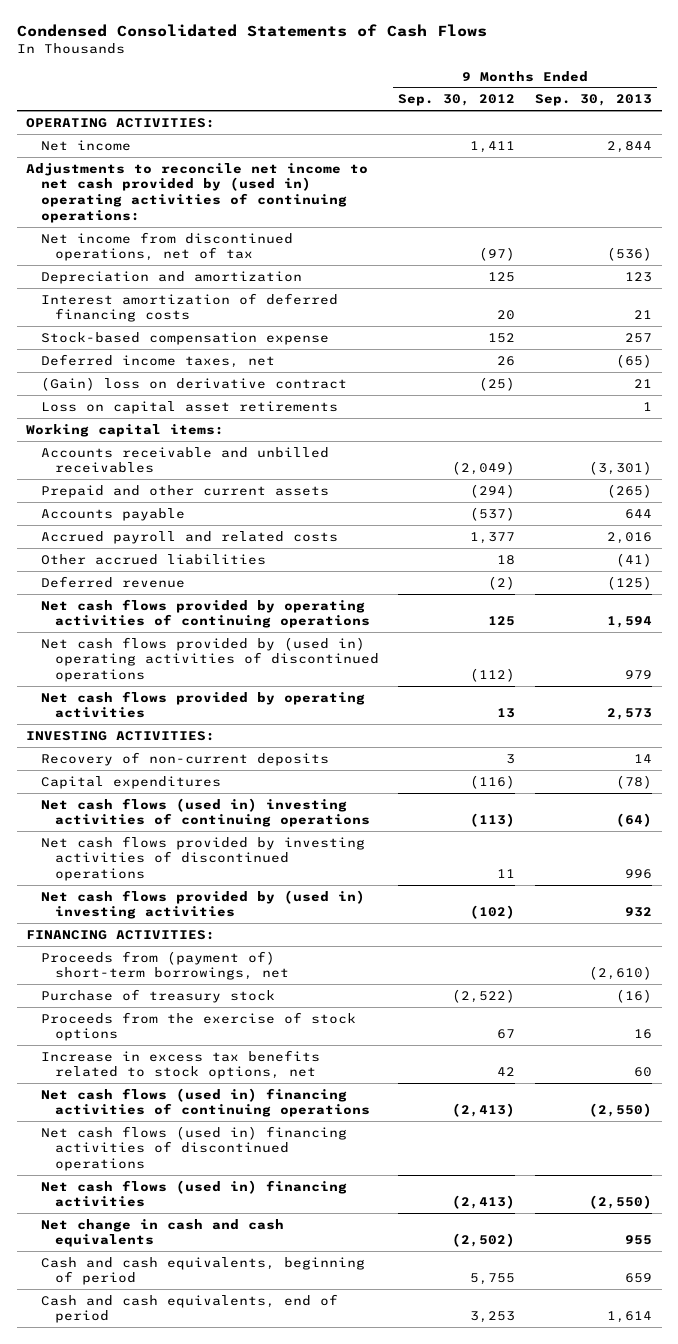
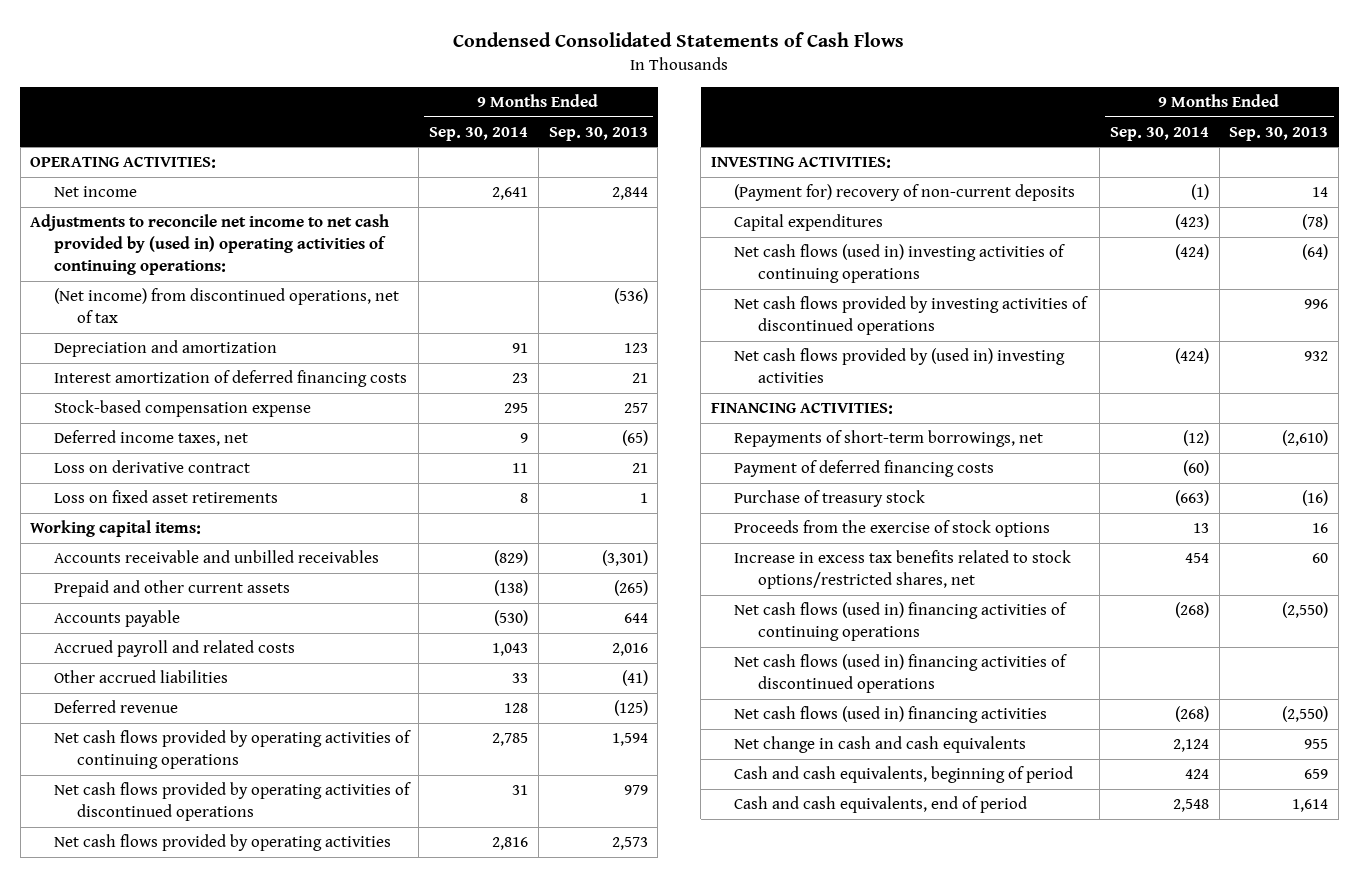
[398,94,516,107] Sep. 30, 2012 -> none
none -> [429,126,529,141] Sep. 30, 2014
[40,231,293,262] Net income from discontinued operations, net of tax -> [53,288,399,324] (Net income) from discontinued operations, net of tax
[40,376,347,391] (Gain) loss on derivative contract -> [53,460,250,474] Loss on derivative contract
[40,400,338,414] Loss on capital asset retirements -> [53,490,278,504] Loss on fixed asset retirements
[40,636,379,682] Net cash flows provided by (used in) operating activities of discontinued operations -> [53,782,411,822] Net cash flows provided by operating activities of discontinued operations
[40,751,329,766] Recovery of non-current deposits -> [734,184,1076,202] (Payment for) recovery of non-current deposits
[40,950,289,981] Proceeds from (payment of) short-term borrowings, net -> [734,430,1044,448] Repayments of short-term borrowings, net
none -> [734,460,995,478] Payment of deferred financing costs
[40,1049,320,1080] Increase in excess tax benefits related to stock options, net -> [734,550,1072,590] Increase in excess tax benefits related to stock options/restricted shares, net

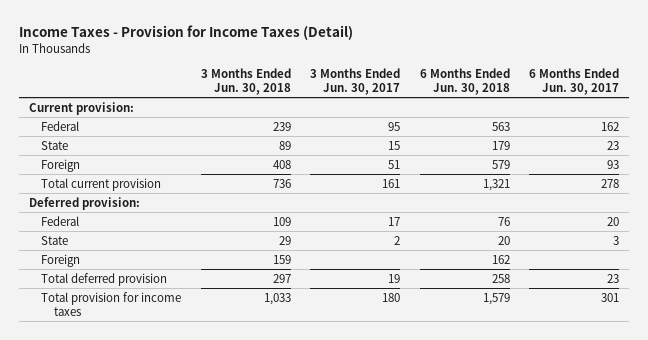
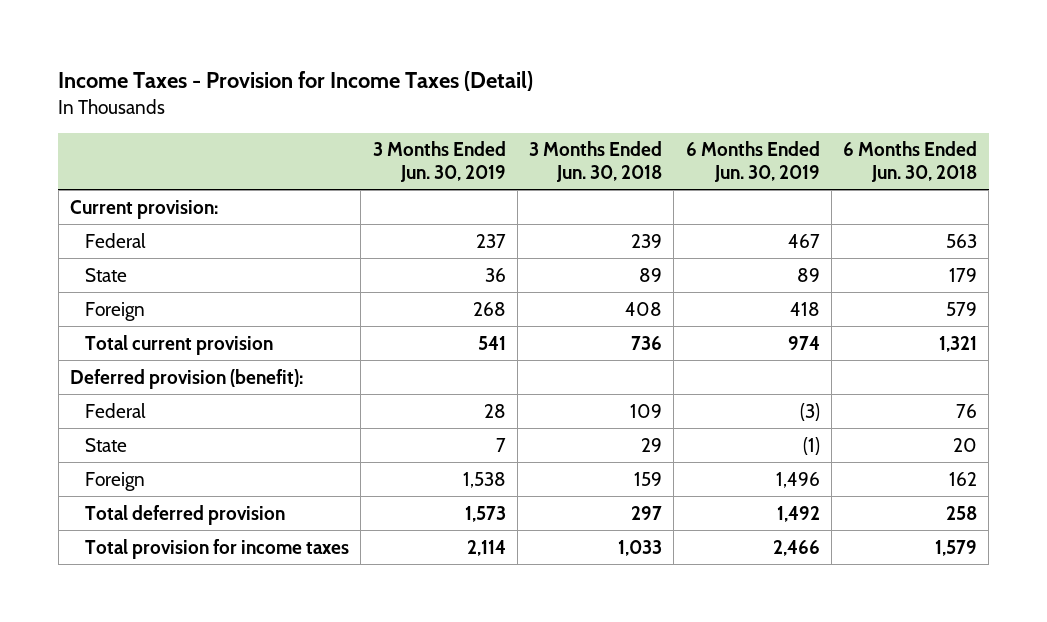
[310,68,401,96] 3 Months Ended Jun. 30, 2017 -> none
[529,68,620,96] 6 Months Ended Jun. 30, 2017 -> none
none -> [372,141,506,183] 3 Months Ended Jun. 30, 2019
none -> [685,141,820,183] 6 Months Ended Jun. 30, 2019
[28,196,140,210] Deferred provision: -> [70,368,304,389] Deferred provision (benefit):

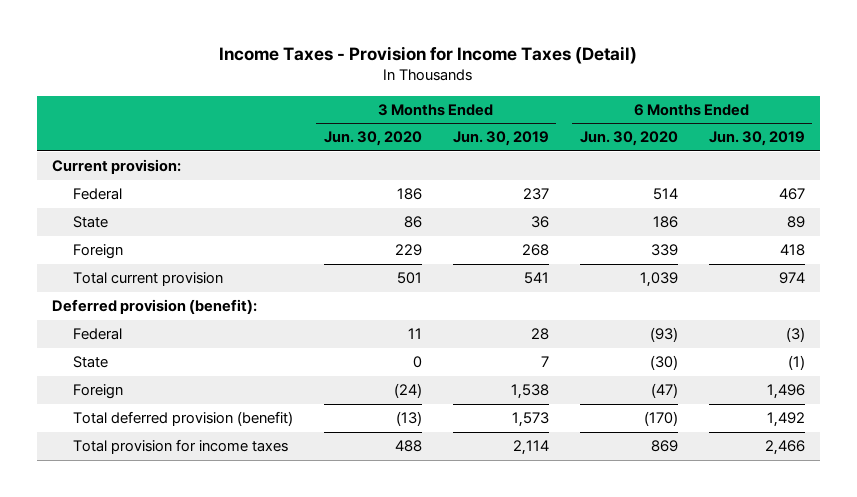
[529,141,663,183] 3 Months Ended Jun. 30, 2018 -> none
[843,141,978,183] 6 Months Ended Jun. 30, 2018 -> none
none -> [323,131,422,147] Jun. 30, 2020
none -> [579,131,678,147] Jun. 30, 2020
[85,504,286,525] Total deferred provision -> [72,411,293,427] Total deferred provision (benefit)

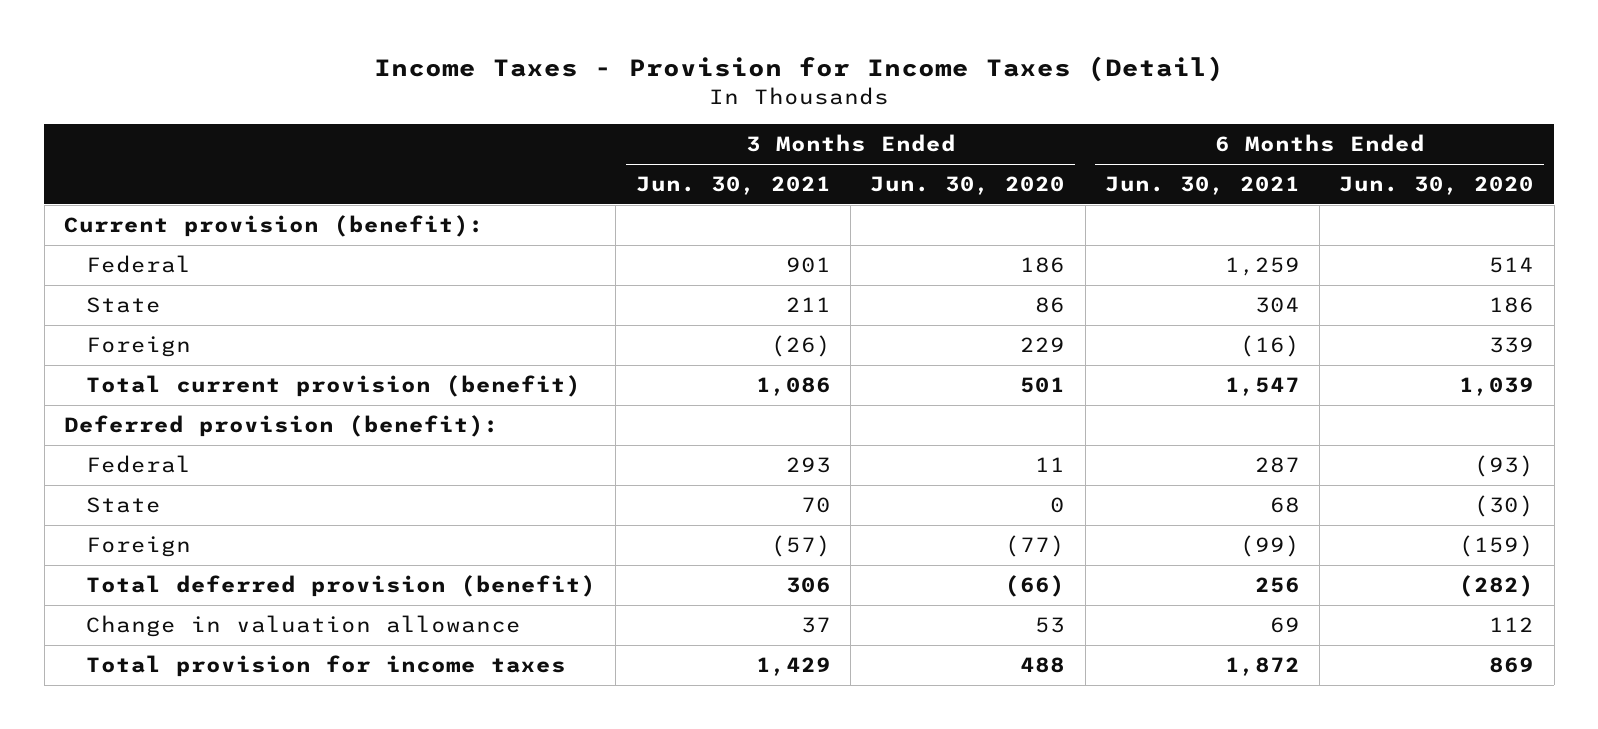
[452,131,549,147] Jun. 30, 2019 -> none
[708,131,805,147] Jun. 30, 2019 -> none
none -> [635,176,831,196] Jun. 30, 2021
none -> [1104,176,1300,196] Jun. 30, 2021
[52,159,182,175] Current provision: -> [63,215,484,238] Current provision (benefit):
[72,272,223,287] Total current provision -> [86,375,582,398] Total current provision (benefit)
[393,383,422,399] (24) -> [1005,535,1066,558] (77)
[650,383,678,399] (47) -> [1459,535,1535,558] (159)
[395,411,422,427] (13) -> [1005,575,1066,598] (66)
[643,411,678,427] (170) -> [1459,575,1535,598] (282)
none -> [86,615,522,638] Change in valuation allowance

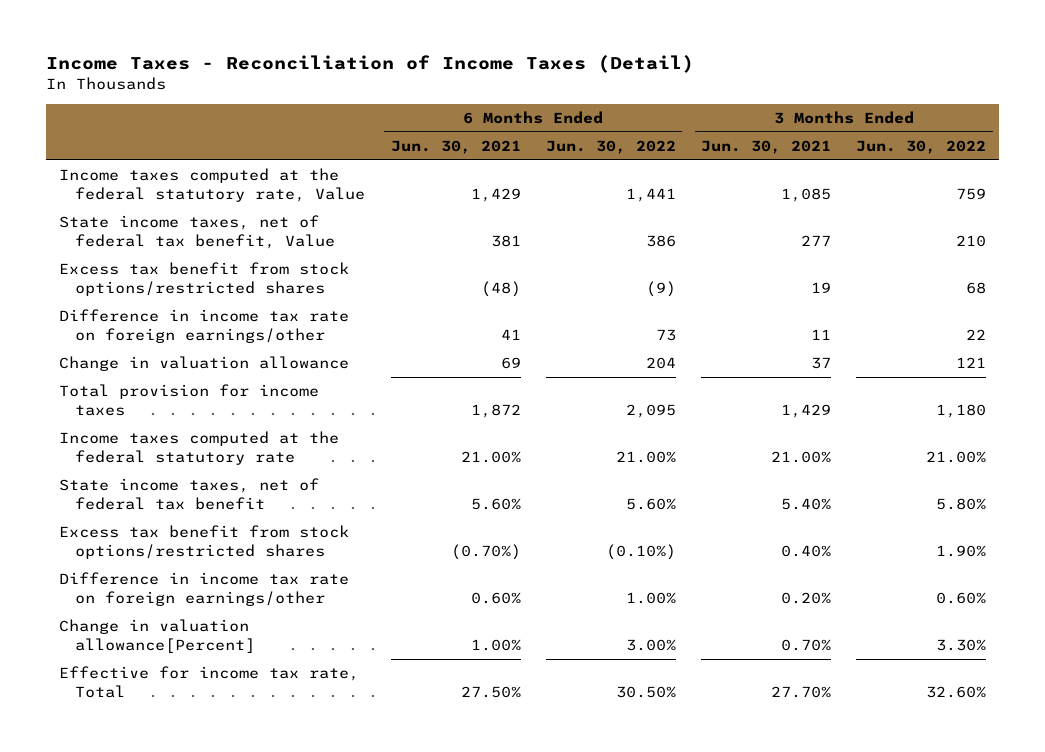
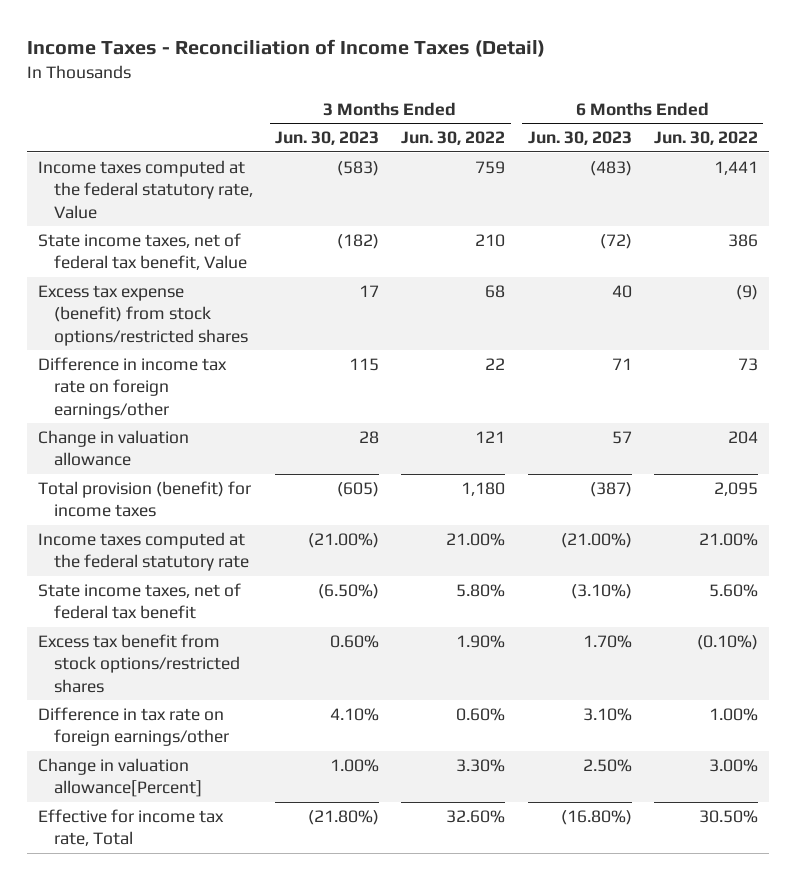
[390,140,521,155] Jun. 30, 2021 -> none
[701,140,832,155] Jun. 30, 2021 -> none
none -> [275,131,380,146] Jun. 30, 2023
none -> [527,131,632,146] Jun. 30, 2023
[58,262,349,296] Excess tax benefit from stock options/restricted shares -> [38,284,249,346] Excess tax expense (benefit) from stock options/restricted shares
[58,384,319,416] Total provision for income taxes -> [38,480,252,518] Total provision (benefit) for income taxes
[58,572,349,606] Difference in income tax rate on foreign earnings/other -> [38,706,230,747] Difference in tax rate on foreign earnings/other

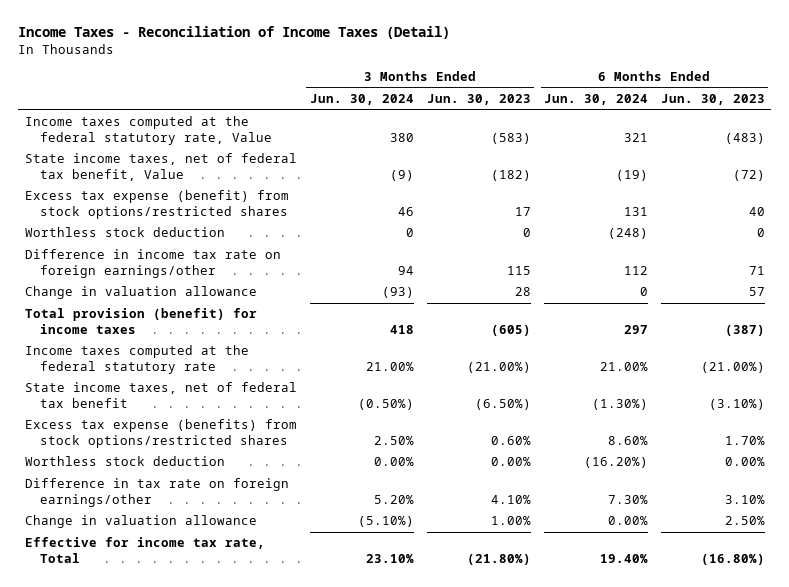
[401,131,506,146] Jun. 30, 2022 -> none
[653,131,758,146] Jun. 30, 2022 -> none
none -> [309,94,414,106] Jun. 30, 2024
none -> [543,94,648,106] Jun. 30, 2024
none -> [24,227,225,238] Worthless stock deduction
[38,633,241,693] Excess tax benefit from stock options/restricted shares -> [24,419,297,448] Excess tax expense (benefits) from stock options/restricted shares
none -> [24,456,225,467] Worthless stock deduction
[38,757,203,798] Change in valuation allowance[Percent] -> [24,515,257,529] Change in valuation allowance

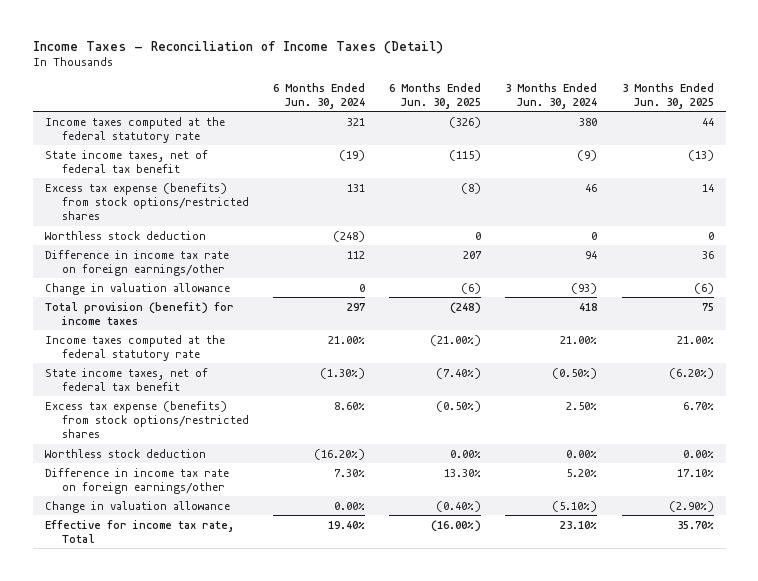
[426,94,531,106] Jun. 30, 2023 -> none
[660,94,765,106] Jun. 30, 2023 -> none
none -> [389,82,482,109] 6 Months Ended Jun. 30, 2025
none -> [621,82,714,109] 3 Months Ended Jun. 30, 2025
[24,116,272,145] Income taxes computed at the federal statutory rate, Value -> [44,116,225,143] Income taxes computed at the federal statutory rate
[24,153,297,181] State income taxes, net of federal tax benefit, Value -> [44,149,208,173] State income taxes, net of federal tax benefit
[24,190,289,219] Excess tax expense (benefit) from stock options/restricted shares -> [44,182,250,220] Excess tax expense (benefits) from stock options/restricted shares
[24,478,289,507] Difference in tax rate on foreign earnings/other -> [44,467,229,494] Difference in income tax rate on foreign earnings/other

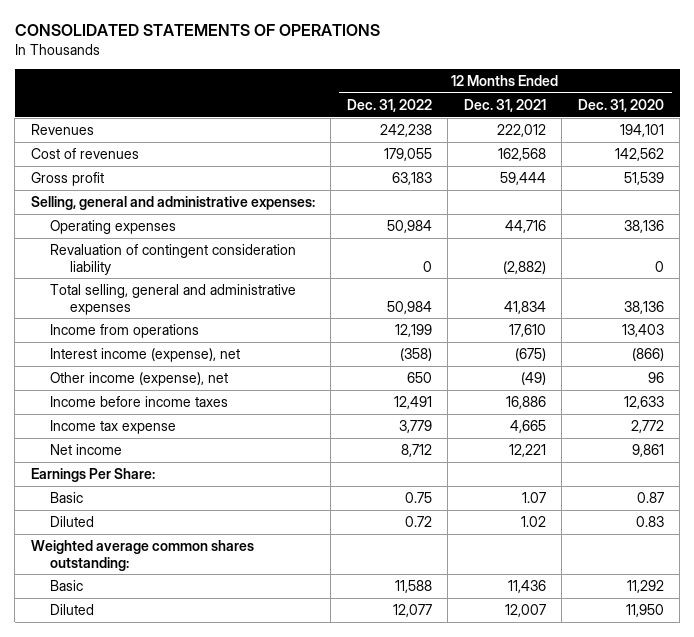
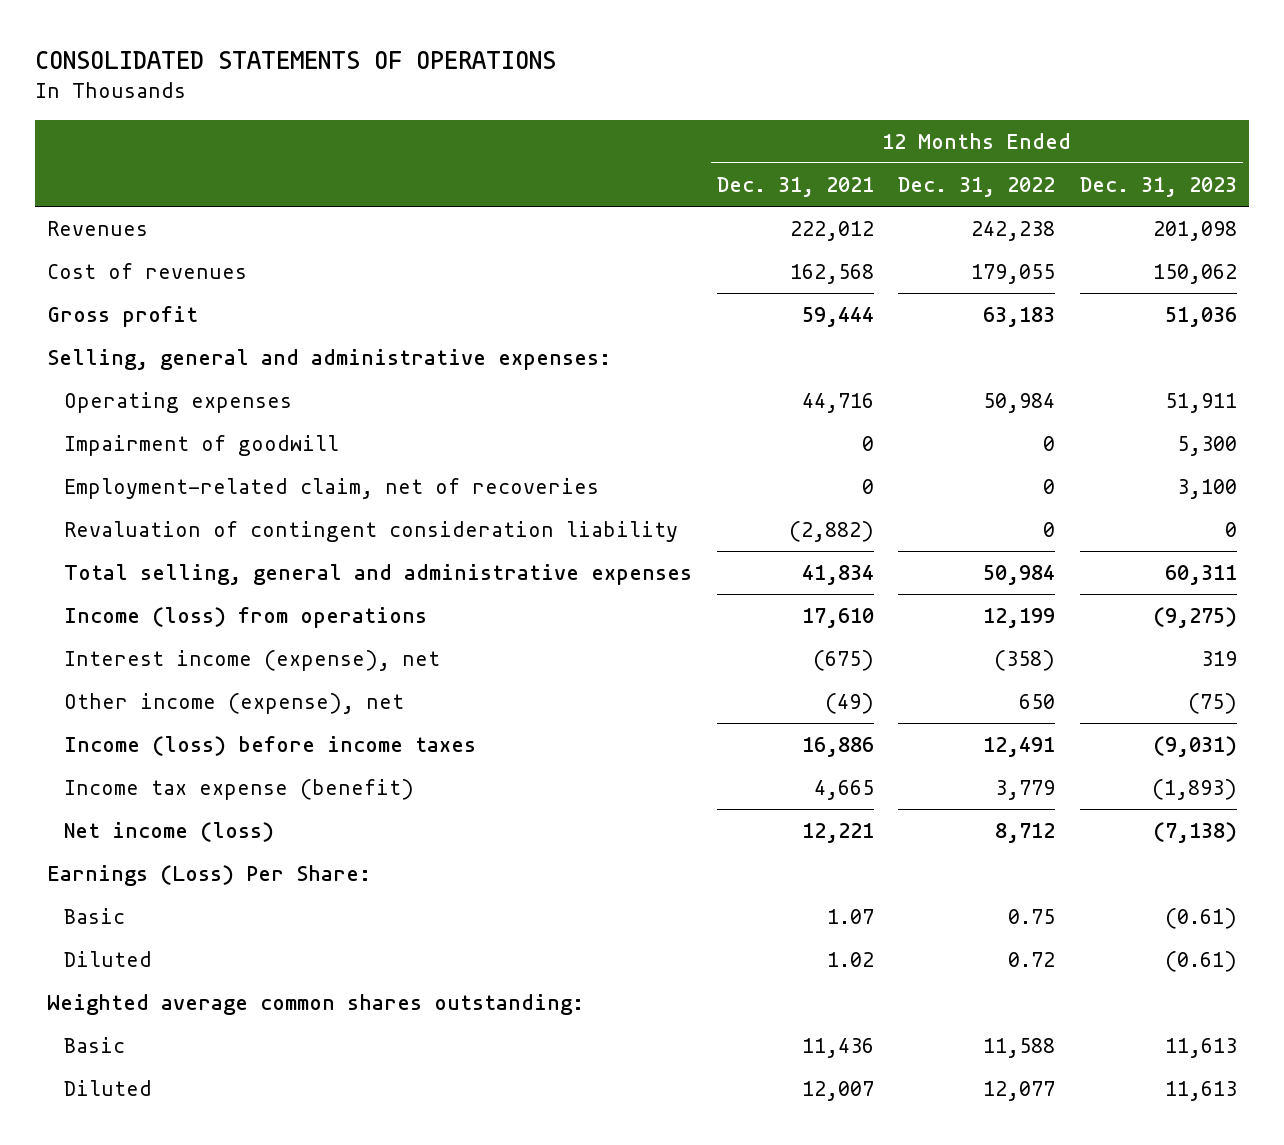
[577,98,664,112] Dec. 31, 2020 -> none
none -> [1079,177,1237,198] Dec. 31, 2023
none -> [64,435,340,457] Impairment of goodwill
none -> [64,478,600,500] Employment-related claim, net of recoveries
[50,323,200,338] Income from operations -> [64,607,428,629] Income (loss) from operations
[50,395,229,407] Income before income taxes -> [64,736,477,757] Income (loss) before income taxes
[50,419,177,434] Income tax expense -> [64,779,415,801] Income tax expense (benefit)
[50,443,123,455] Net income -> [64,822,275,843] Net income (loss)
[30,467,155,482] Earnings Per Share: -> [47,865,372,887] Earnings (Loss) Per Share:

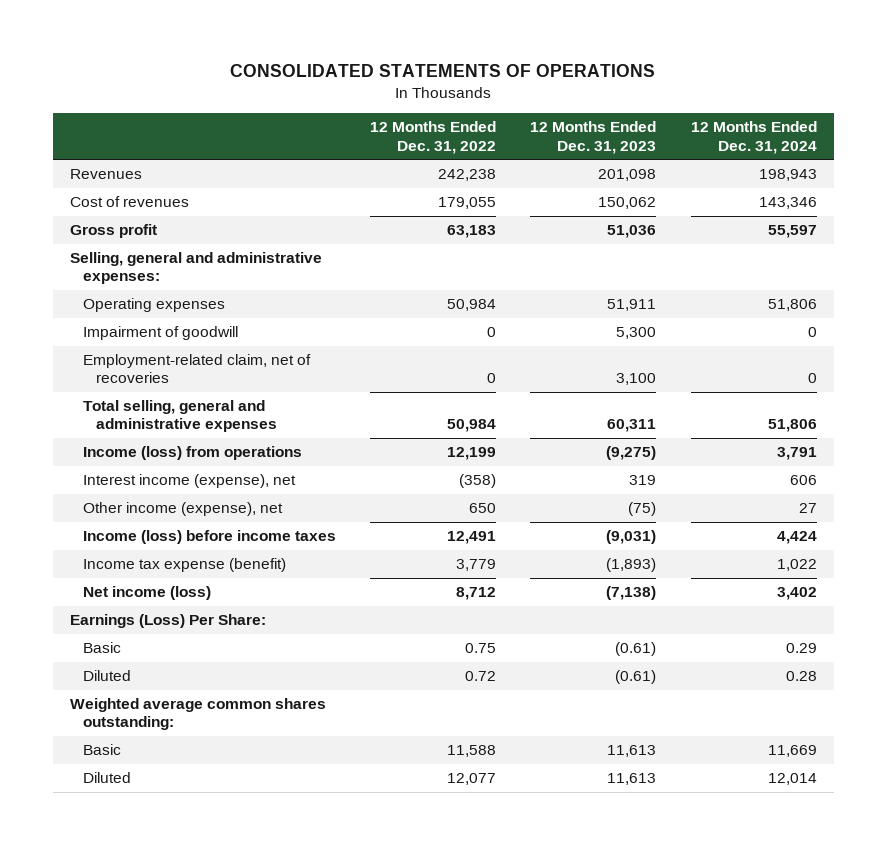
[716,177,874,198] Dec. 31, 2021 -> none
none -> [690,121,817,154] 12 Months Ended Dec. 31, 2024
[64,521,679,543] Revaluation of contingent consideration liability -> none

